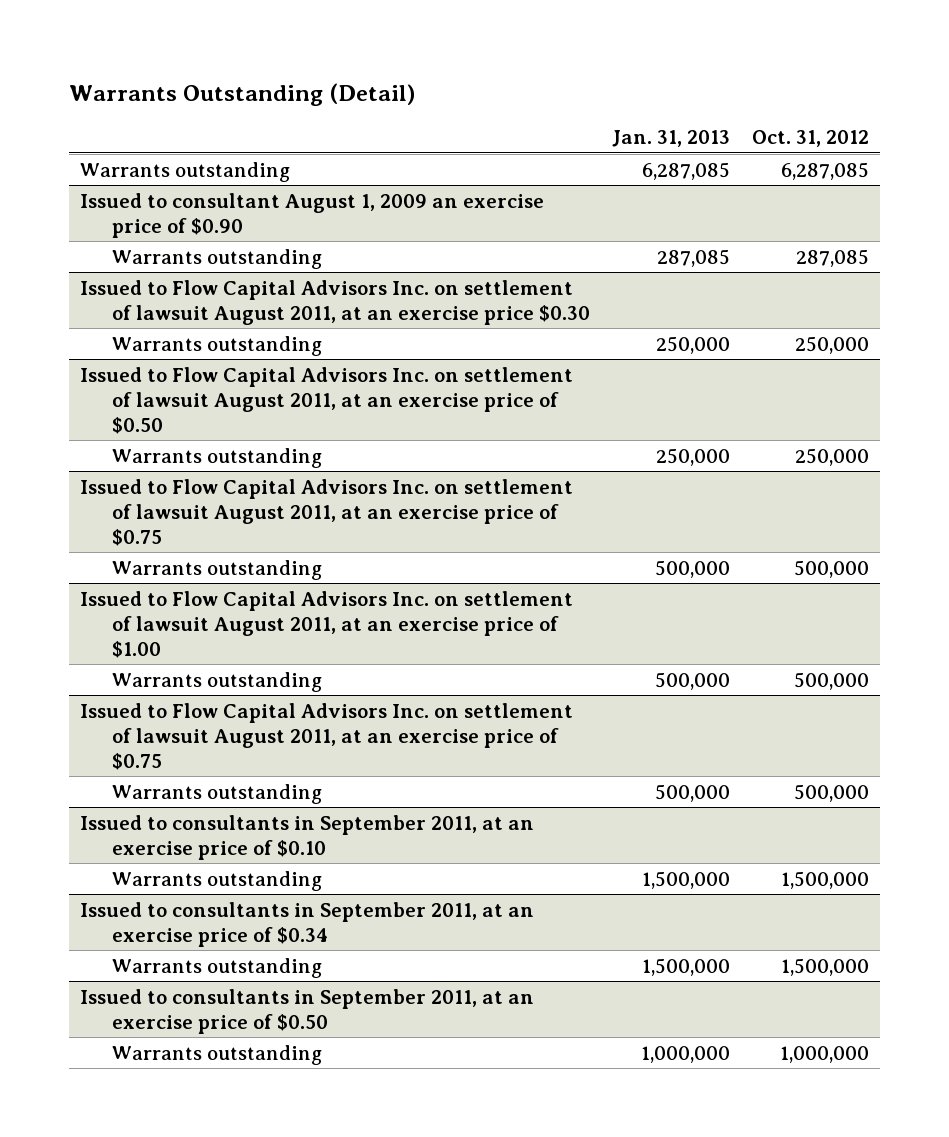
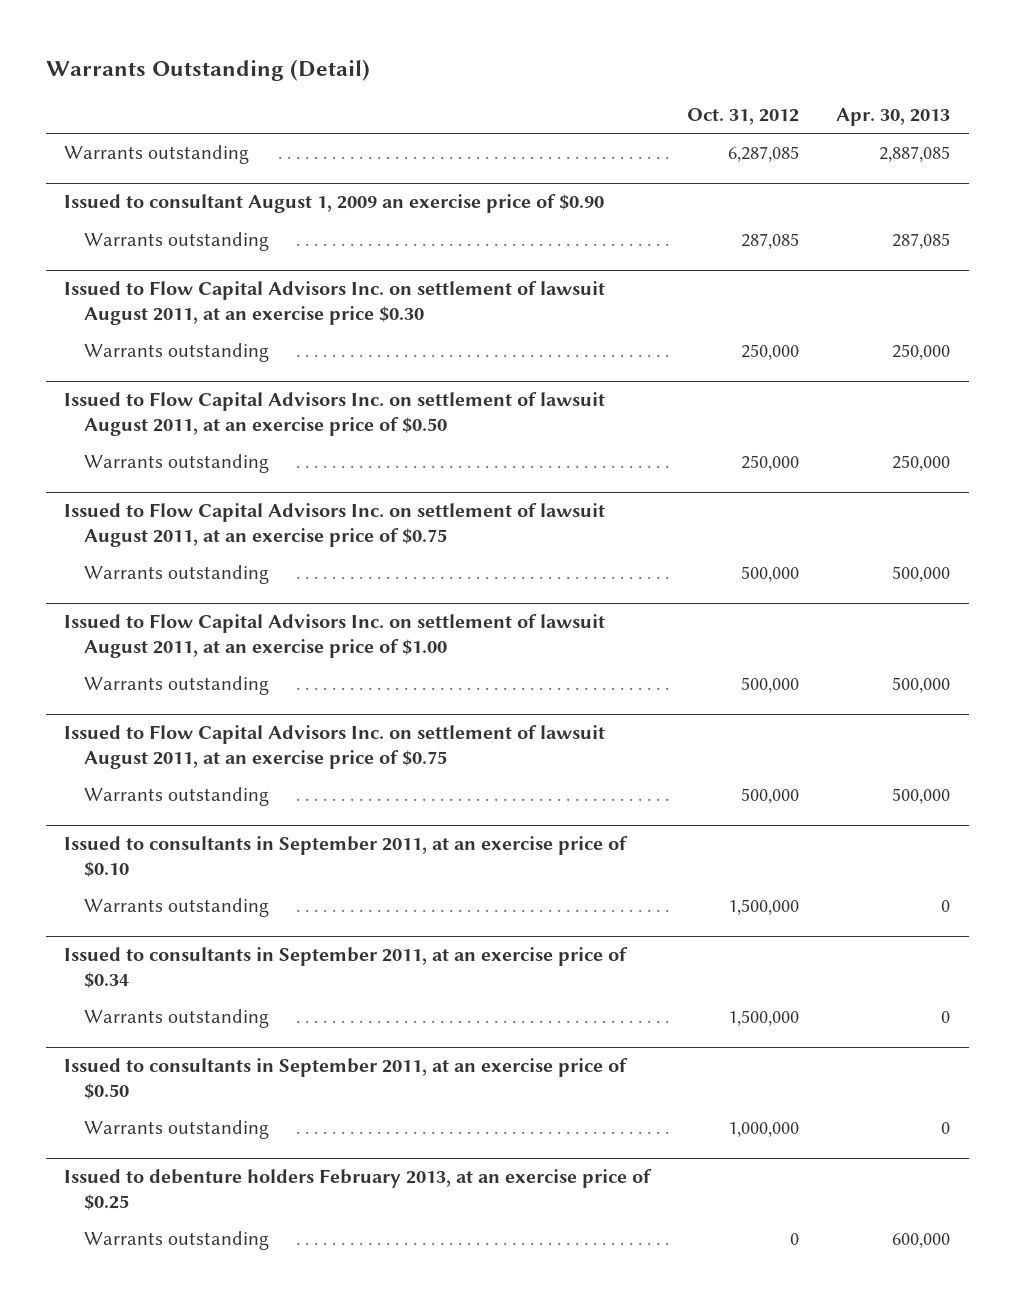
[611,130,730,148] Jan. 31, 2013 -> none
none -> [836,108,951,127] Apr. 30, 2013
none -> [64,1169,653,1211] Issued to debenture holders February 2013, at an exercise price of $0.25
none -> [83,1230,269,1250] Warrants outstanding

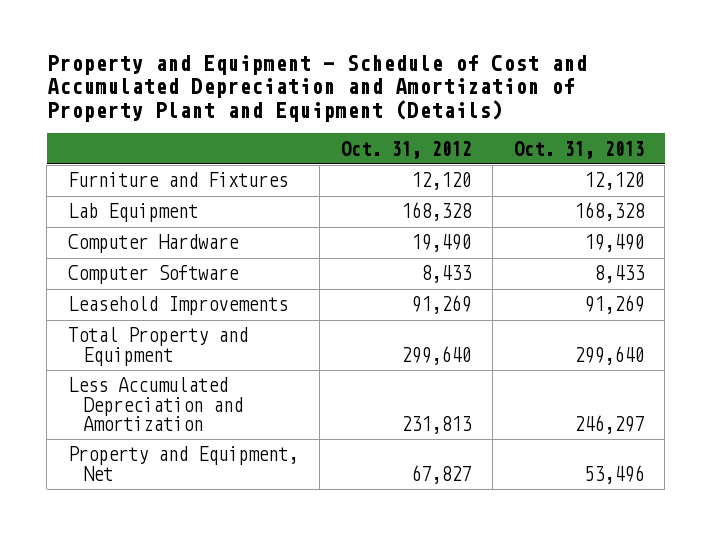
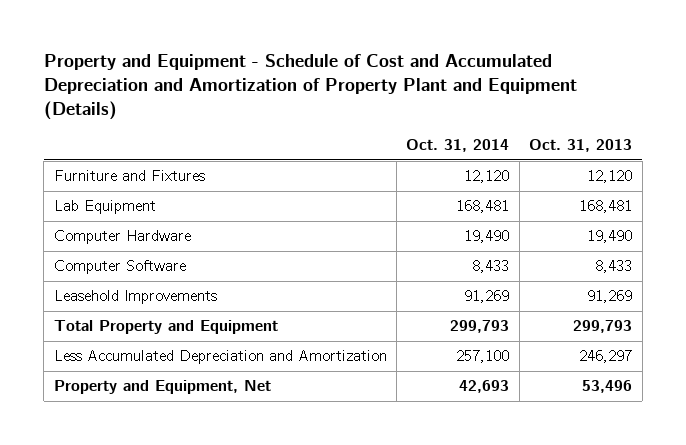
[340,140,471,159] Oct. 31, 2012 -> none
none -> [406,139,510,153] Oct. 31, 2014
[573,202,645,222] 168,328 -> [579,200,633,214] 168,481
[573,345,644,365] 299,640 -> [573,320,633,334] 299,793

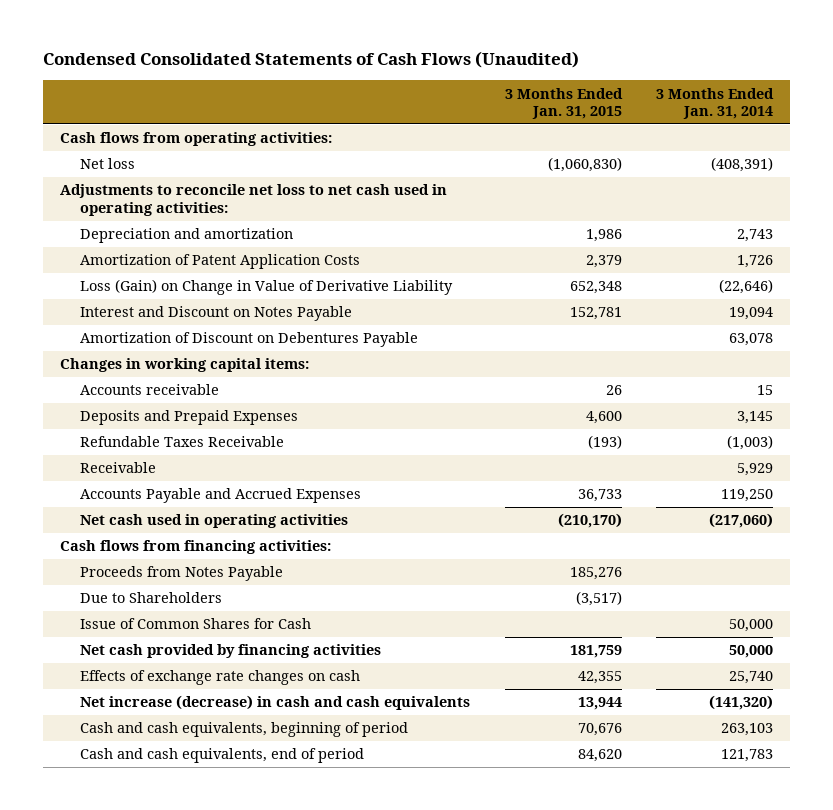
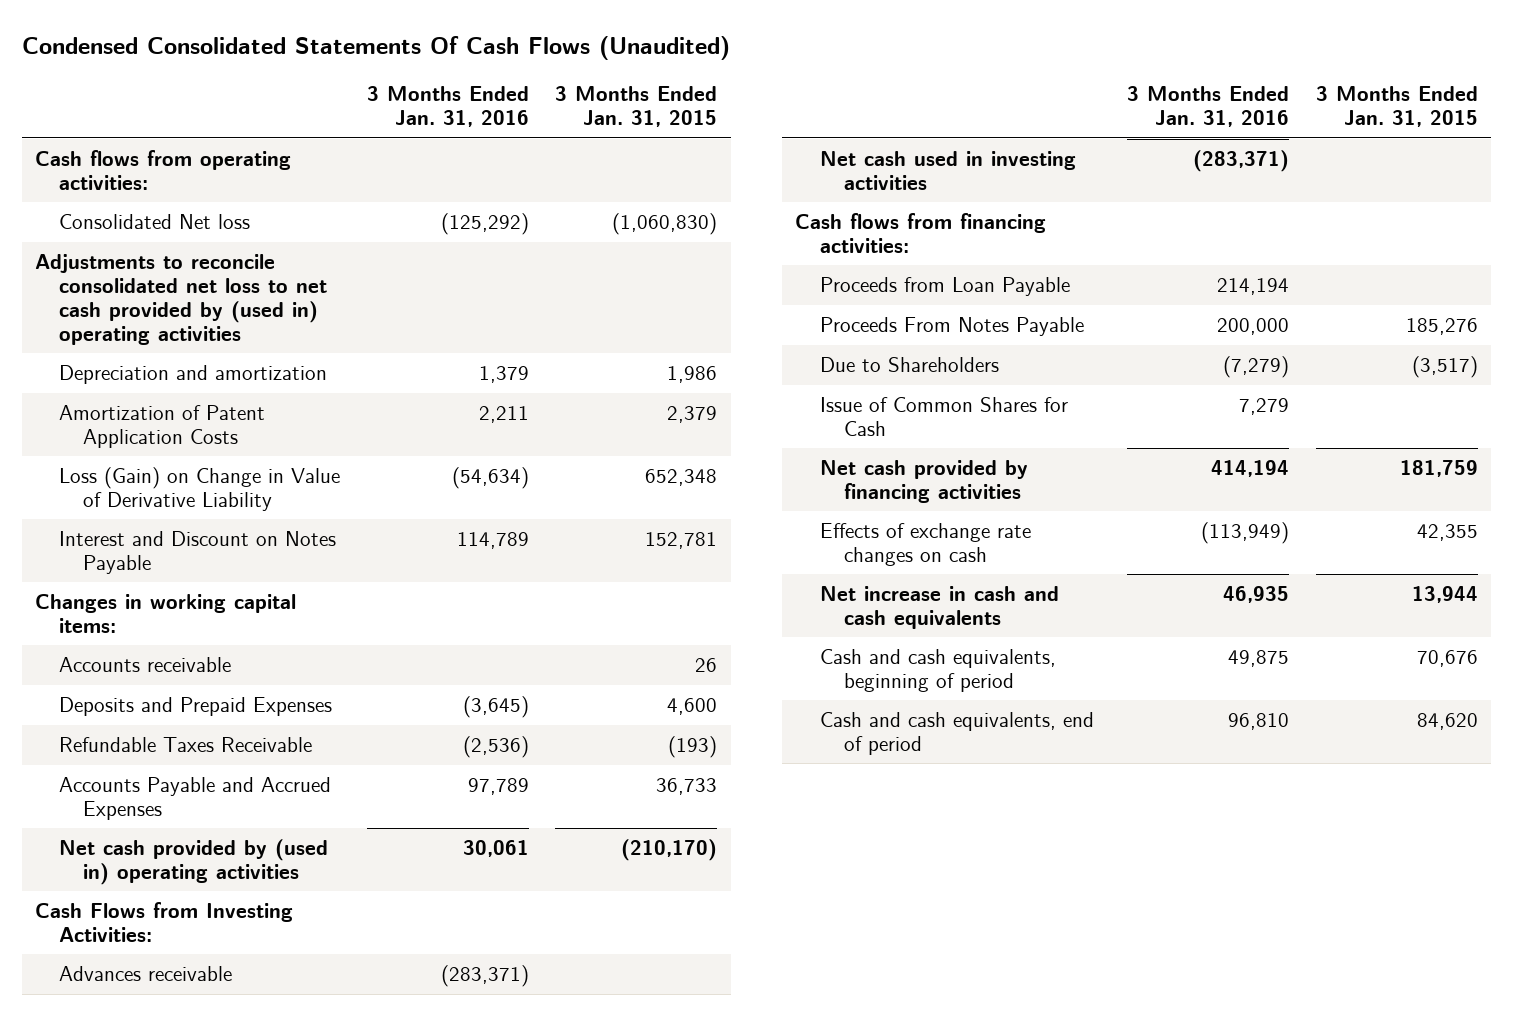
[42,51,579,69] Condensed Consolidated Statements of Cash Flows (Unaudited) -> [21,35,730,60] Condensed Consolidated Statements Of Cash Flows (Unaudited)
[656,87,775,119] 3 Months Ended Jan. 31, 2014 -> none
none -> [366,86,529,128] 3 Months Ended Jan. 31, 2016
[80,158,136,170] Net loss -> [59,213,251,229] Consolidated Net loss
[59,184,447,216] Adjustments to reconcile net loss to net cash used in operating activities: -> [34,253,328,345] Adjustments to reconcile consolidated net loss to net cash provided by (used in) operating activities
[80,332,419,348] Amortization of Discount on Debentures Payable -> none
[80,462,157,474] Receivable -> none
[80,514,349,529] Net cash used in operating activities -> [59,838,329,885] Net cash provided by (used in) operating activities
none -> [34,901,293,942] Cash Flows from Investing Activities:
none -> [59,965,233,981] Advances receivable
none -> [819,150,1076,190] Net cash used in investing activities
none -> [819,276,1070,296] Proceeds from Loan Payable
[80,566,284,582] Proceeds from Notes Payable -> [819,316,1084,336] Proceeds From Notes Payable
[80,695,471,711] Net increase (decrease) in cash and cash equivalents -> [819,585,1059,629] Net increase in cash and cash equivalents

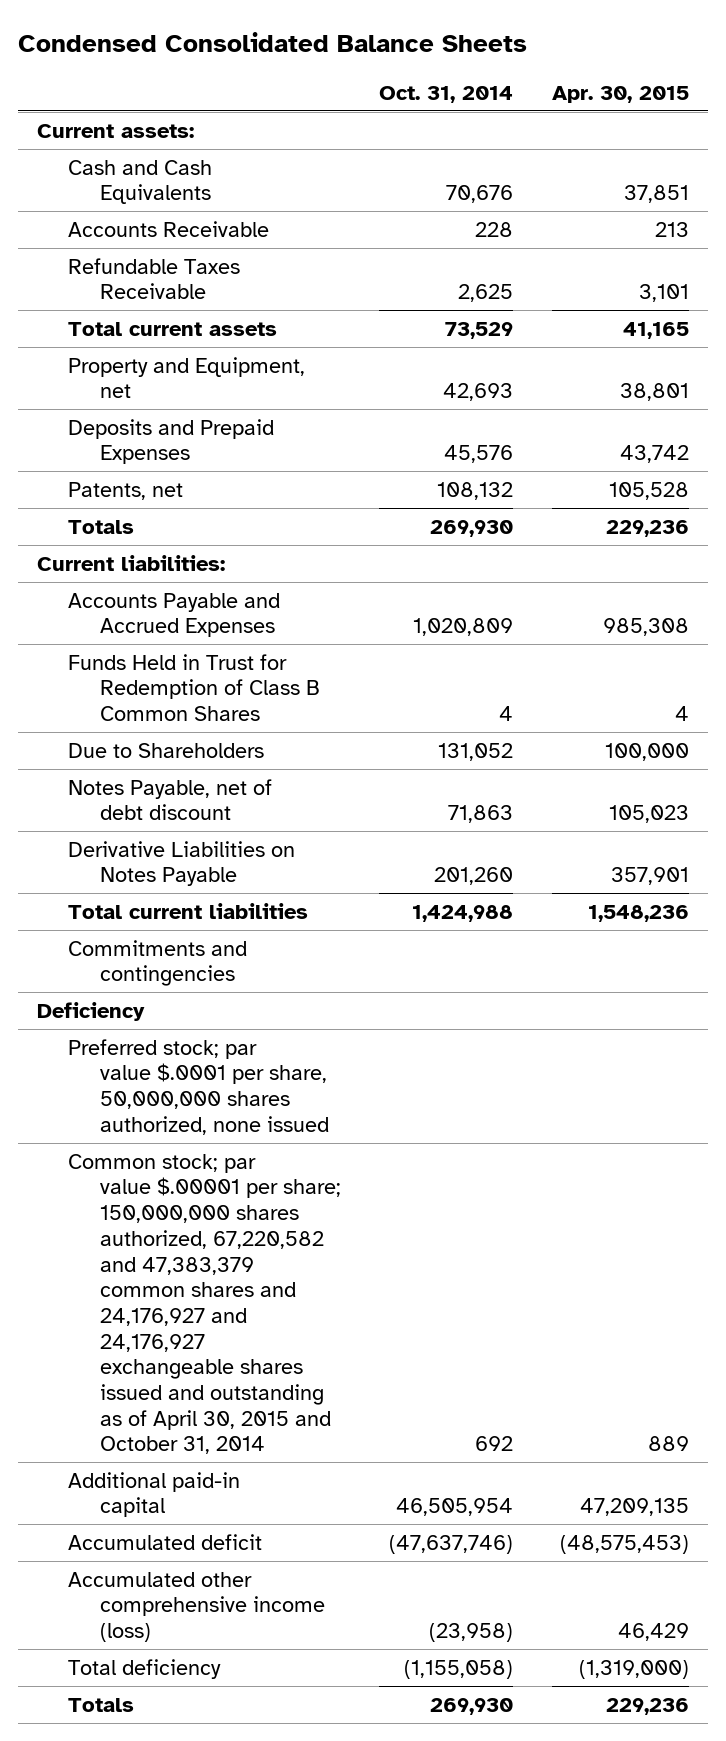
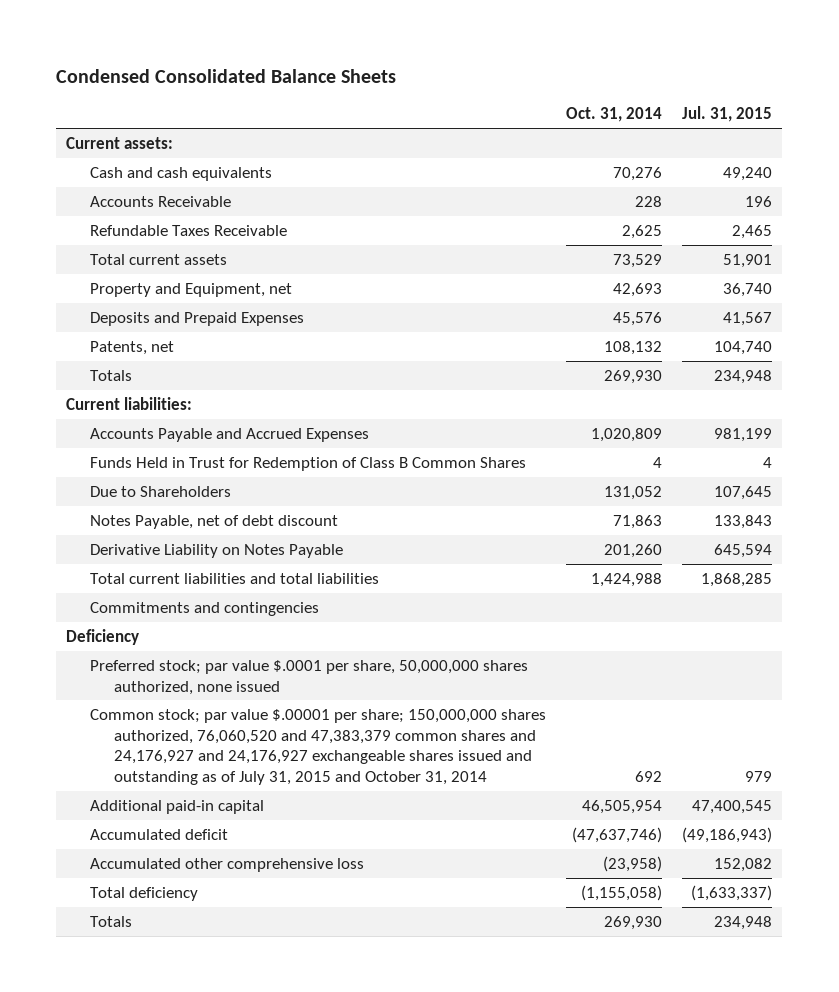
[551,85,689,103] Apr. 30, 2015 -> none
none -> [682,106,773,123] Jul. 31, 2015
[68,159,213,205] Cash and Cash Equivalents -> [90,166,273,181] Cash and cash equivalents
[446,185,514,204] 70,676 -> [613,166,663,181] 70,276
[68,840,296,887] Derivative Liabilities on Notes Payable -> [90,543,344,558] Derivative Liability on Notes Payable
[68,902,309,919] Total current liabilities -> [90,572,380,584] Total current liabilities and total liabilities
[68,1153,341,1455] Common stock; par value $.00001 per share; 150,000,000 shares authorized, 67,220,582 and 47,383,379 common shares and 24,176,927 and 24,176,927 exchangeable shares issued and outstanding as of April 30, 2015 and October 31, 2014 -> [90,708,547,786] Common stock; par value $.00001 per share; 150,000,000 shares authorized, 76,060,520 and 47,383,379 common shares and 24,176,927 and 24,176,927 exchangeable shares issued and outstanding as of July 31, 2015 and October 31, 2014
[68,1571,325,1643] Accumulated other comprehensive income (loss) -> [90,857,365,872] Accumulated other comprehensive loss

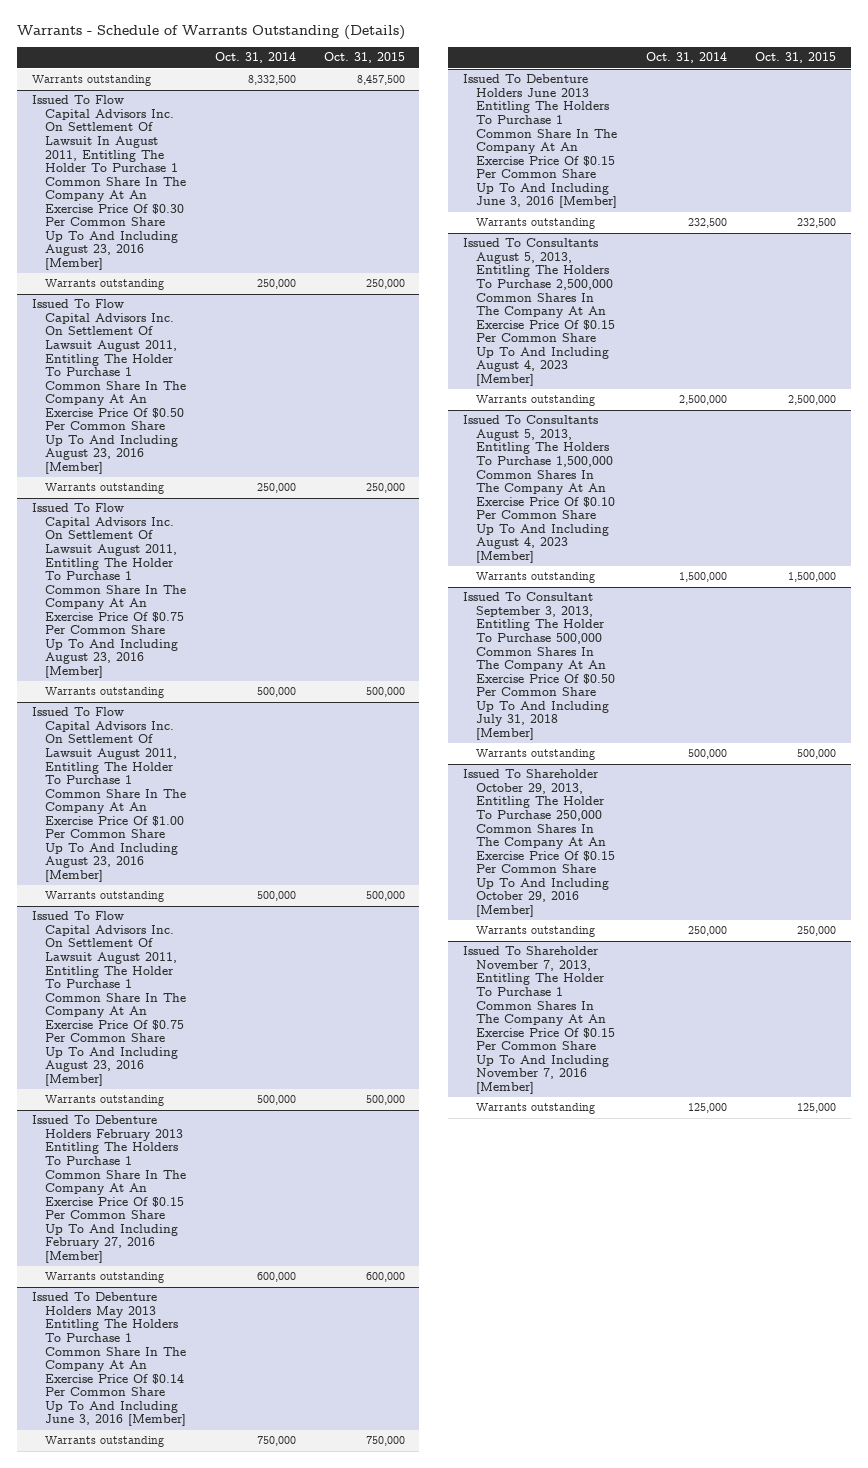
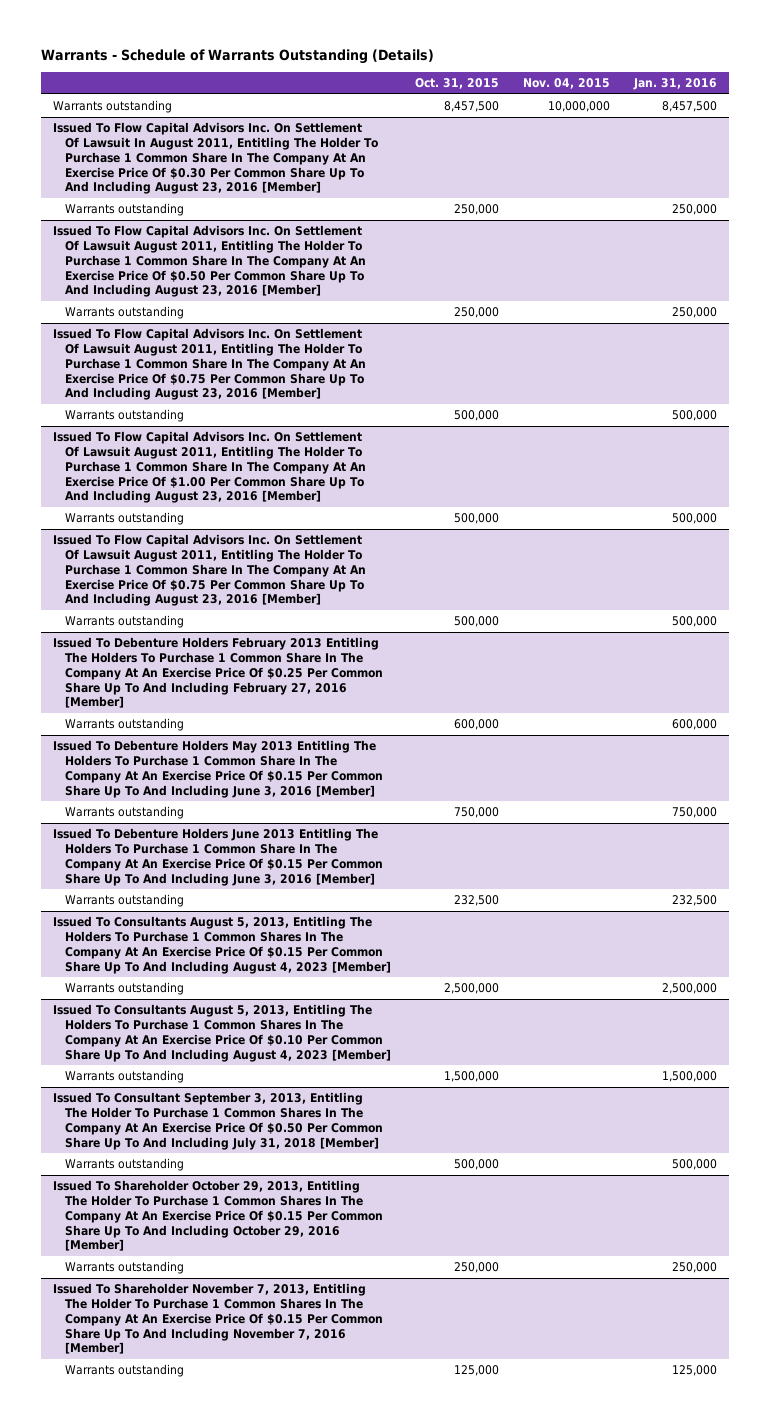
[214,52,296,64] Oct. 31, 2014 -> none
none -> [522,78,610,90] Nov. 04, 2015
none -> [632,78,717,91] Jan. 31, 2016
[31,1115,187,1263] Issued To Debenture Holders February 2013 Entitling The Holders To Purchase 1 Common Share In The Company At An Exercise Price Of $0.15 Per Common Share Up To And Including February 27, 2016 [Member] -> [53,637,383,709] Issued To Debenture Holders February 2013 Entitling The Holders To Purchase 1 Common Share In The Company At An Exercise Price Of $0.25 Per Common Share Up To And Including February 27, 2016 [Member]
[31,1292,187,1427] Issued To Debenture Holders May 2013 Entitling The Holders To Purchase 1 Common Share In The Company At An Exercise Price Of $0.14 Per Common Share Up To And Including June 3, 2016 [Member] -> [53,740,383,798] Issued To Debenture Holders May 2013 Entitling The Holders To Purchase 1 Common Share In The Company At An Exercise Price Of $0.15 Per Common Share Up To And Including June 3, 2016 [Member]
[462,238,616,386] Issued To Consultants August 5, 2013, Entitling The Holders To Purchase 2,500,000 Common Shares In The Company At An Exercise Price Of $0.15 Per Common Share Up To And Including August 4, 2023 [Member] -> [53,916,391,974] Issued To Consultants August 5, 2013, Entitling The Holders To Purchase 1 Common Shares In The Company At An Exercise Price Of $0.15 Per Common Share Up To And Including August 4, 2023 [Member]
[462,415,616,563] Issued To Consultants August 5, 2013, Entitling The Holders To Purchase 1,500,000 Common Shares In The Company At An Exercise Price Of $0.10 Per Common Share Up To And Including August 4, 2023 [Member] -> [53,1004,391,1062] Issued To Consultants August 5, 2013, Entitling The Holders To Purchase 1 Common Shares In The Company At An Exercise Price Of $0.10 Per Common Share Up To And Including August 4, 2023 [Member]
[462,592,616,740] Issued To Consultant September 3, 2013, Entitling The Holder To Purchase 500,000 Common Shares In The Company At An Exercise Price Of $0.50 Per Common Share Up To And Including July 31, 2018 [Member] -> [53,1092,383,1150] Issued To Consultant September 3, 2013, Entitling The Holder To Purchase 1 Common Shares In The Company At An Exercise Price Of $0.50 Per Common Share Up To And Including July 31, 2018 [Member]
[462,769,616,917] Issued To Shareholder October 29, 2013, Entitling The Holder To Purchase 250,000 Common Shares In The Company At An Exercise Price Of $0.15 Per Common Share Up To And Including October 29, 2016 [Member] -> [53,1180,383,1252] Issued To Shareholder October 29, 2013, Entitling The Holder To Purchase 1 Common Shares In The Company At An Exercise Price Of $0.15 Per Common Share Up To And Including October 29, 2016 [Member]

